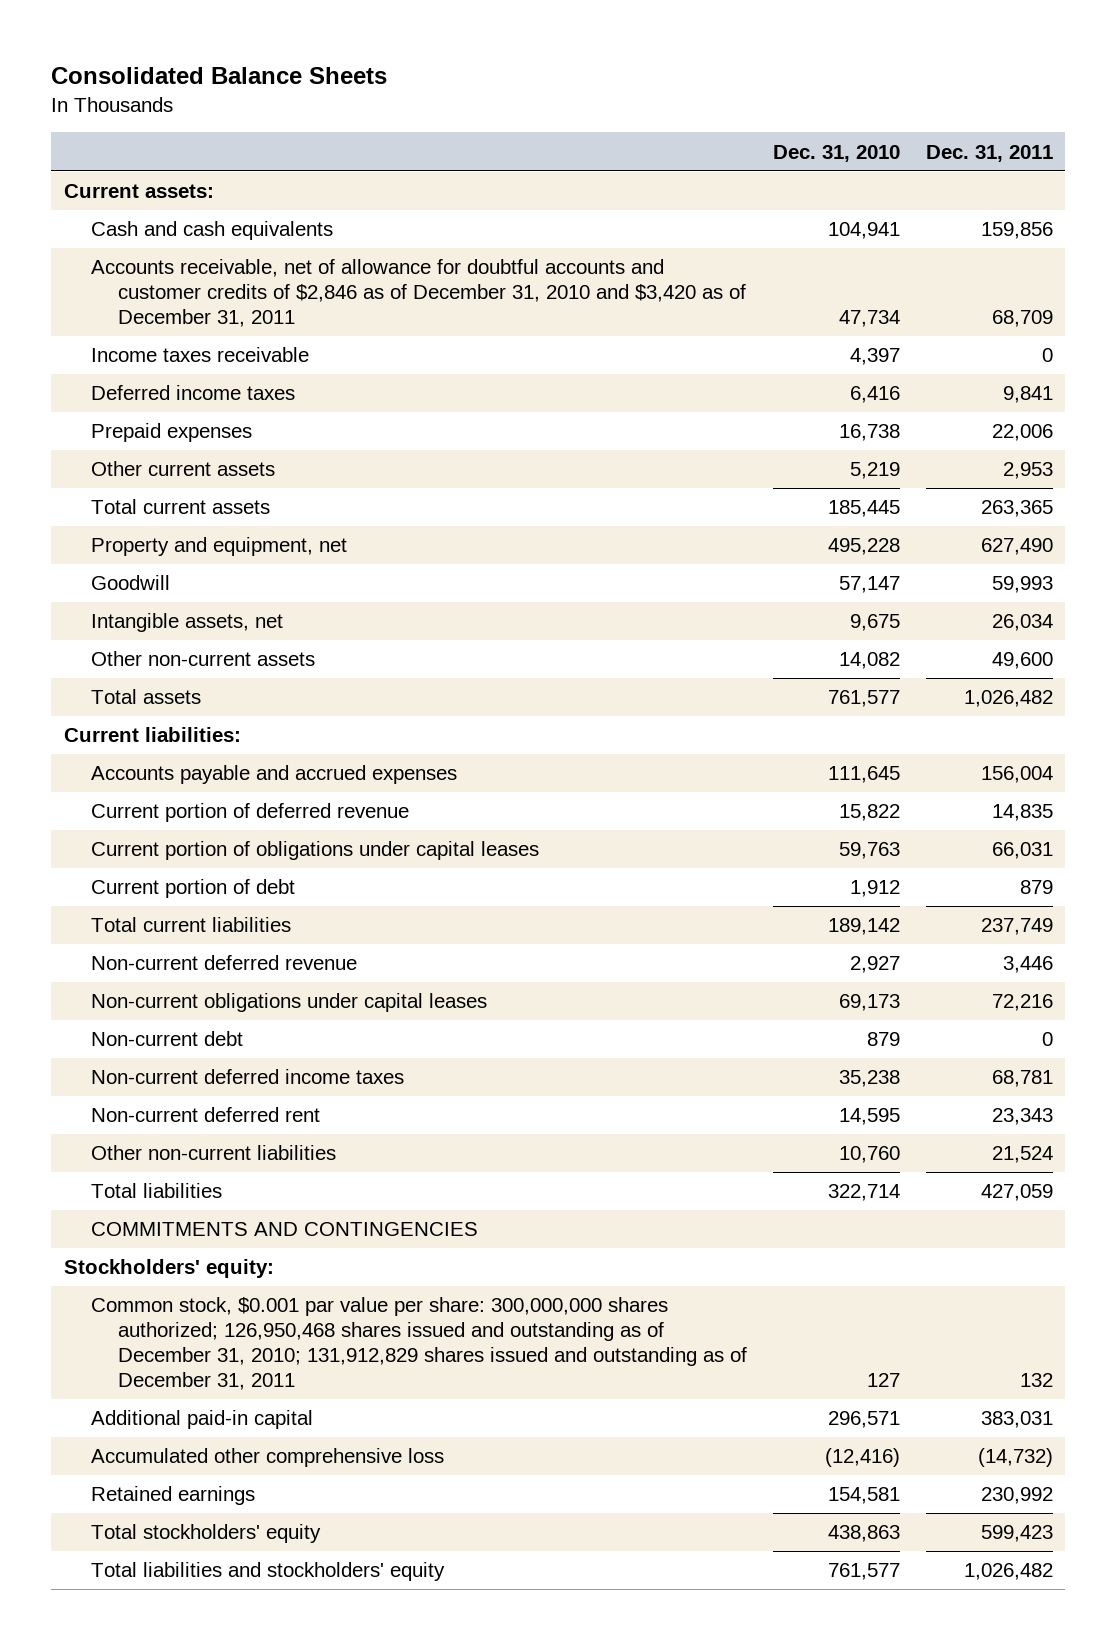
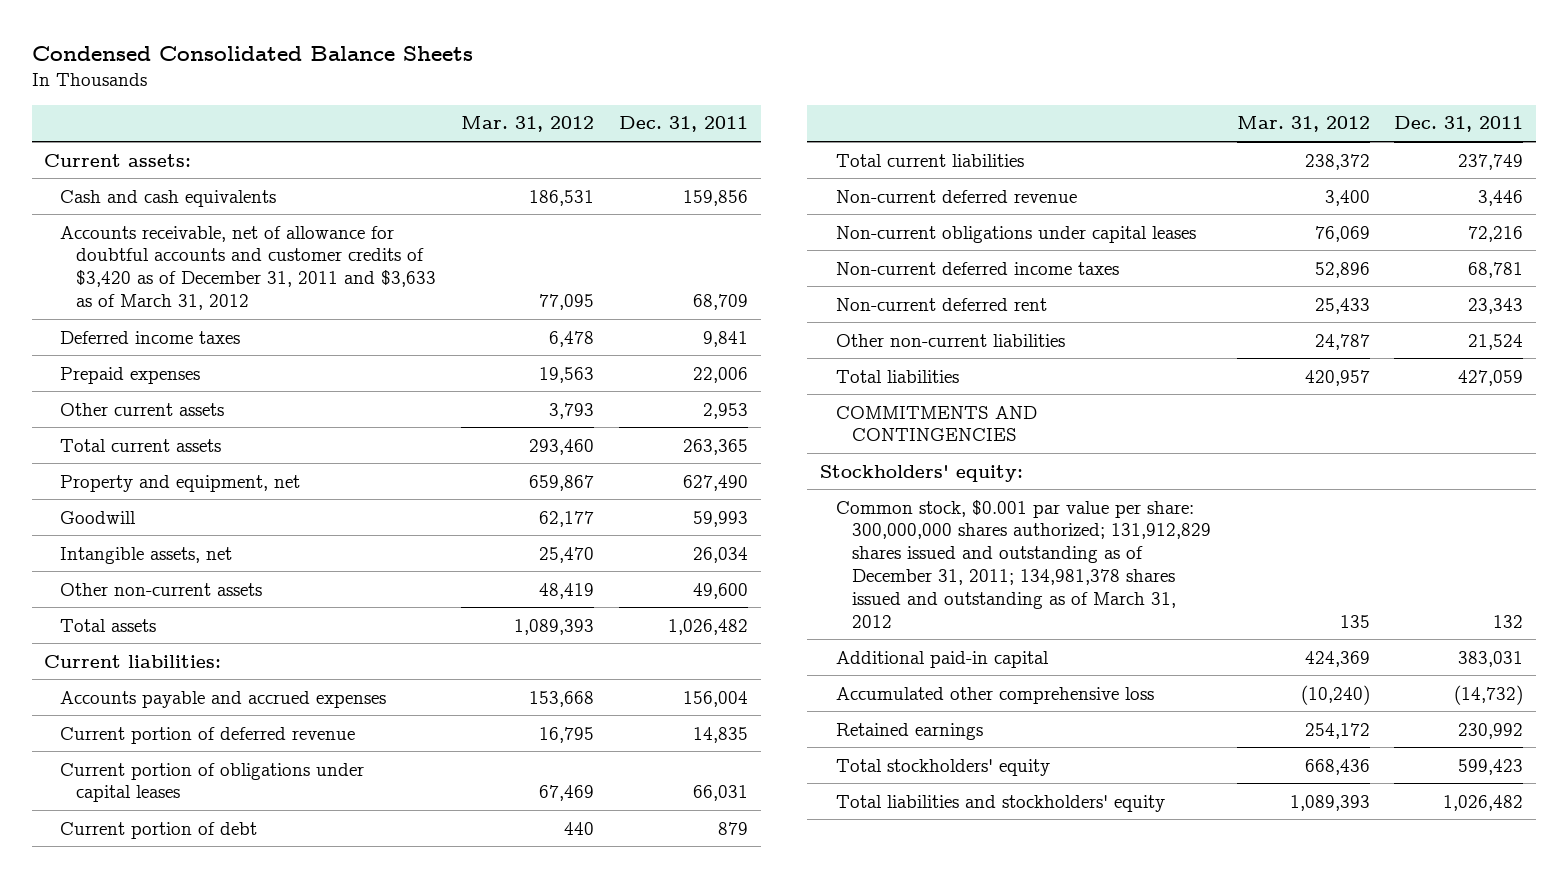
[51,66,388,84] Consolidated Balance Sheets -> [31,45,473,61] Condensed Consolidated Balance Sheets
[772,144,900,162] Dec. 31, 2010 -> none
none -> [461,116,595,133] Mar. 31, 2012
[91,347,310,363] Income taxes receivable -> none
[91,259,747,328] Accounts receivable, net of allowance for doubtful accounts and customer credits of $2,846 as of December 31, 2010 and $3,420 as of December 31, 2011 -> [60,225,437,311] Accounts receivable, net of allowance for doubtful accounts and customer credits of $3,420 as of December 31, 2011 and $3,633 as of March 31, 2012
[91,1031,244,1047] Non-current debt -> none
[91,1297,748,1391] Common stock, $0.001 par value per share: 300,000,000 shares authorized; 126,950,468 shares issued and outstanding as of December 31, 2010; 131,912,829 shares issued and outstanding as of December 31, 2011 -> [835,499,1211,628] Common stock, $0.001 par value per share: 300,000,000 shares authorized; 131,912,829 shares issued and outstanding as of December 31, 2011; 134,981,378 shares issued and outstanding as of March 31, 2012

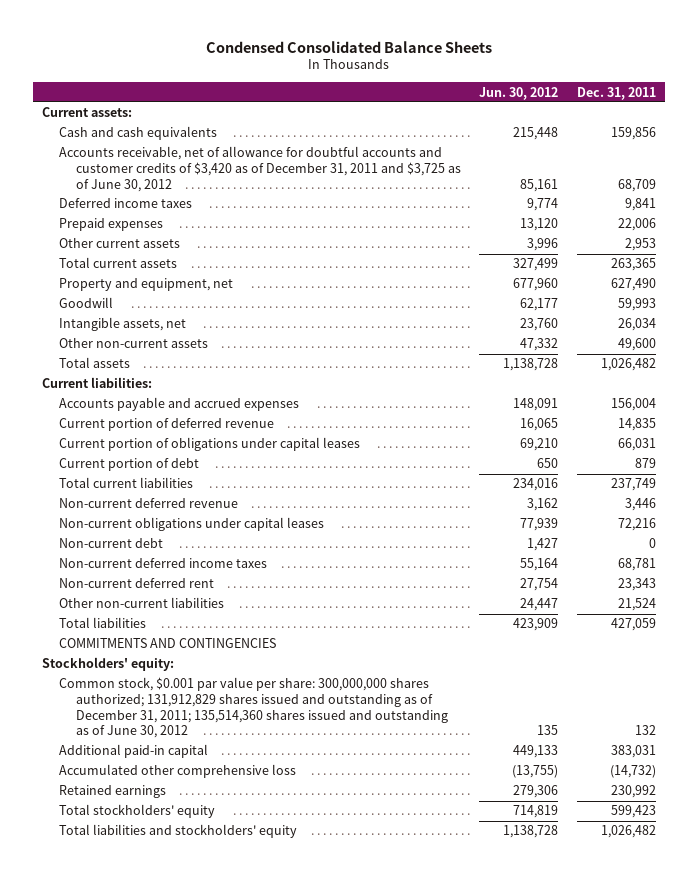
[461,116,595,133] Mar. 31, 2012 -> none
none -> [479,86,559,100] Jun. 30, 2012
[60,225,437,311] Accounts receivable, net of allowance for doubtful accounts and customer credits of $3,420 as of December 31, 2011 and $3,633 as of March 31, 2012 -> [59,146,462,192] Accounts receivable, net of allowance for doubtful accounts and customer credits of $3,420 as of December 31, 2011 and $3,725 as of June 30, 2012
none -> [59,538,164,549] Non-current debt
[835,499,1211,628] Common stock, $0.001 par value per share: 300,000,000 shares authorized; 131,912,829 shares issued and outstanding as of December 31, 2011; 134,981,378 shares issued and outstanding as of March 31, 2012 -> [59,677,449,739] Common stock, $0.001 par value per share: 300,000,000 shares authorized; 131,912,829 shares issued and outstanding as of December 31, 2011; 135,514,360 shares issued and outstanding as of June 30, 2012

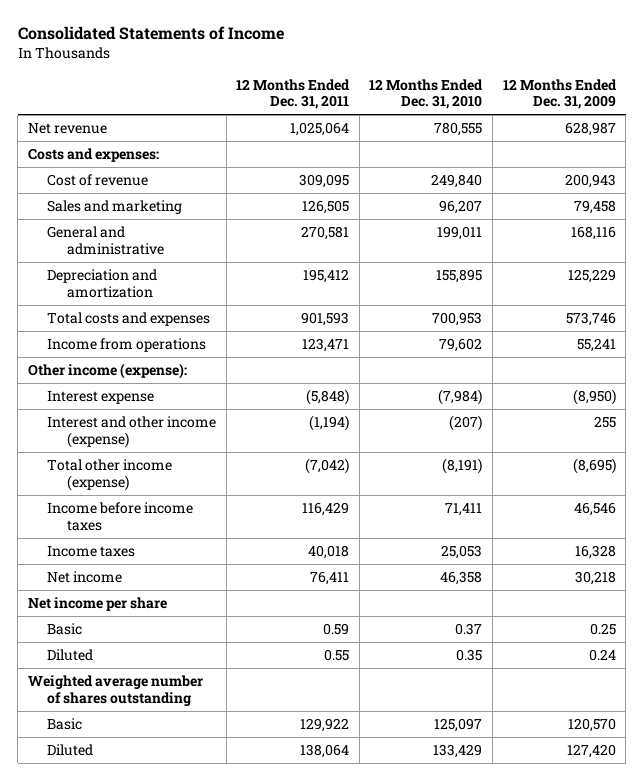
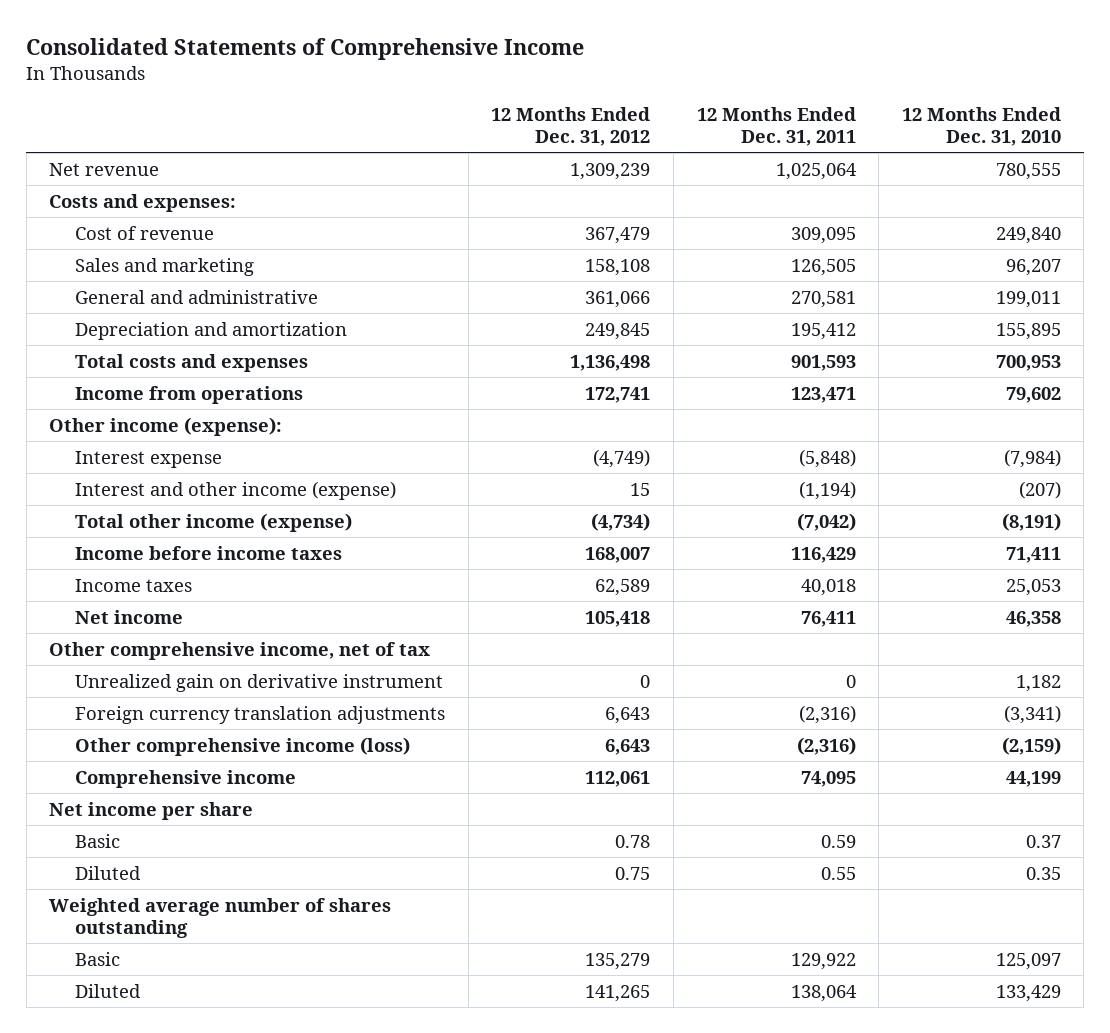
[17,26,284,41] Consolidated Statements of Income -> [26,37,585,60] Consolidated Statements of Comprehensive Income
[502,78,617,110] 12 Months Ended Dec. 31, 2009 -> none
none -> [491,106,651,146] 12 Months Ended Dec. 31, 2012
none -> [49,641,431,660] Other comprehensive income, net of tax
none -> [75,673,444,692] Unrealized gain on derivative instrument
none -> [75,705,446,724] Foreign currency translation adjustments
none -> [75,736,411,756] Other comprehensive income (loss)
none -> [75,769,297,788] Comprehensive income

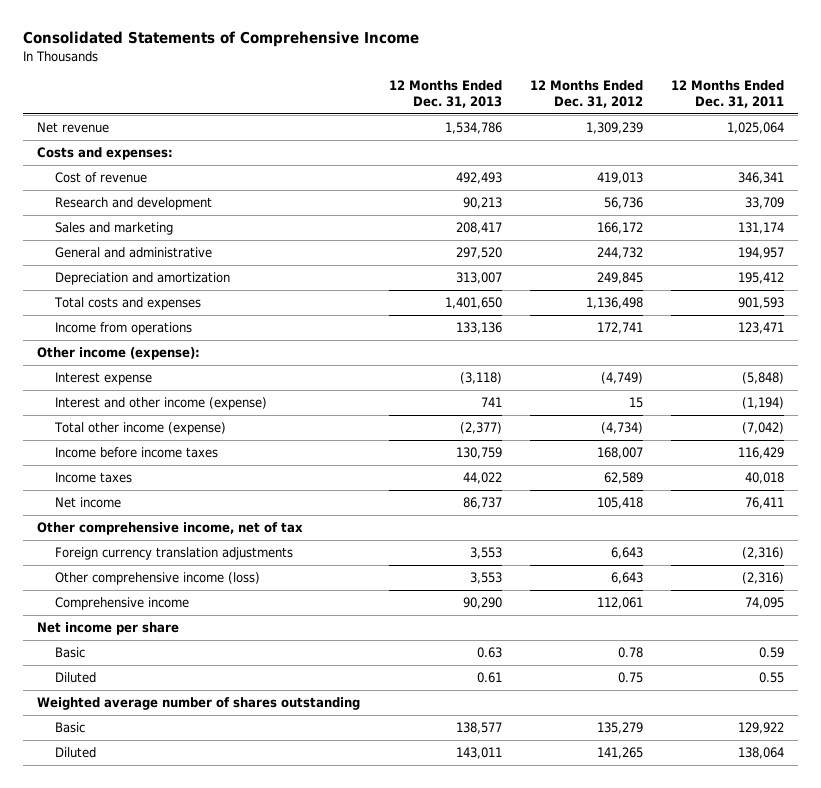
[901,106,1061,146] 12 Months Ended Dec. 31, 2010 -> none
none -> [388,80,502,109] 12 Months Ended Dec. 31, 2013
[585,226,651,244] 367,479 -> [596,171,643,184] 419,013
[790,226,856,244] 309,095 -> [737,171,784,184] 346,341
none -> [54,196,212,210] Research and development
[585,258,651,276] 158,108 -> [596,221,643,234] 166,172
[790,258,856,276] 126,505 -> [737,221,784,234] 131,174
[585,290,651,308] 361,066 -> [596,246,643,259] 244,732
[790,290,856,308] 270,581 -> [737,246,784,259] 194,957
[75,673,444,692] Unrealized gain on derivative instrument -> none

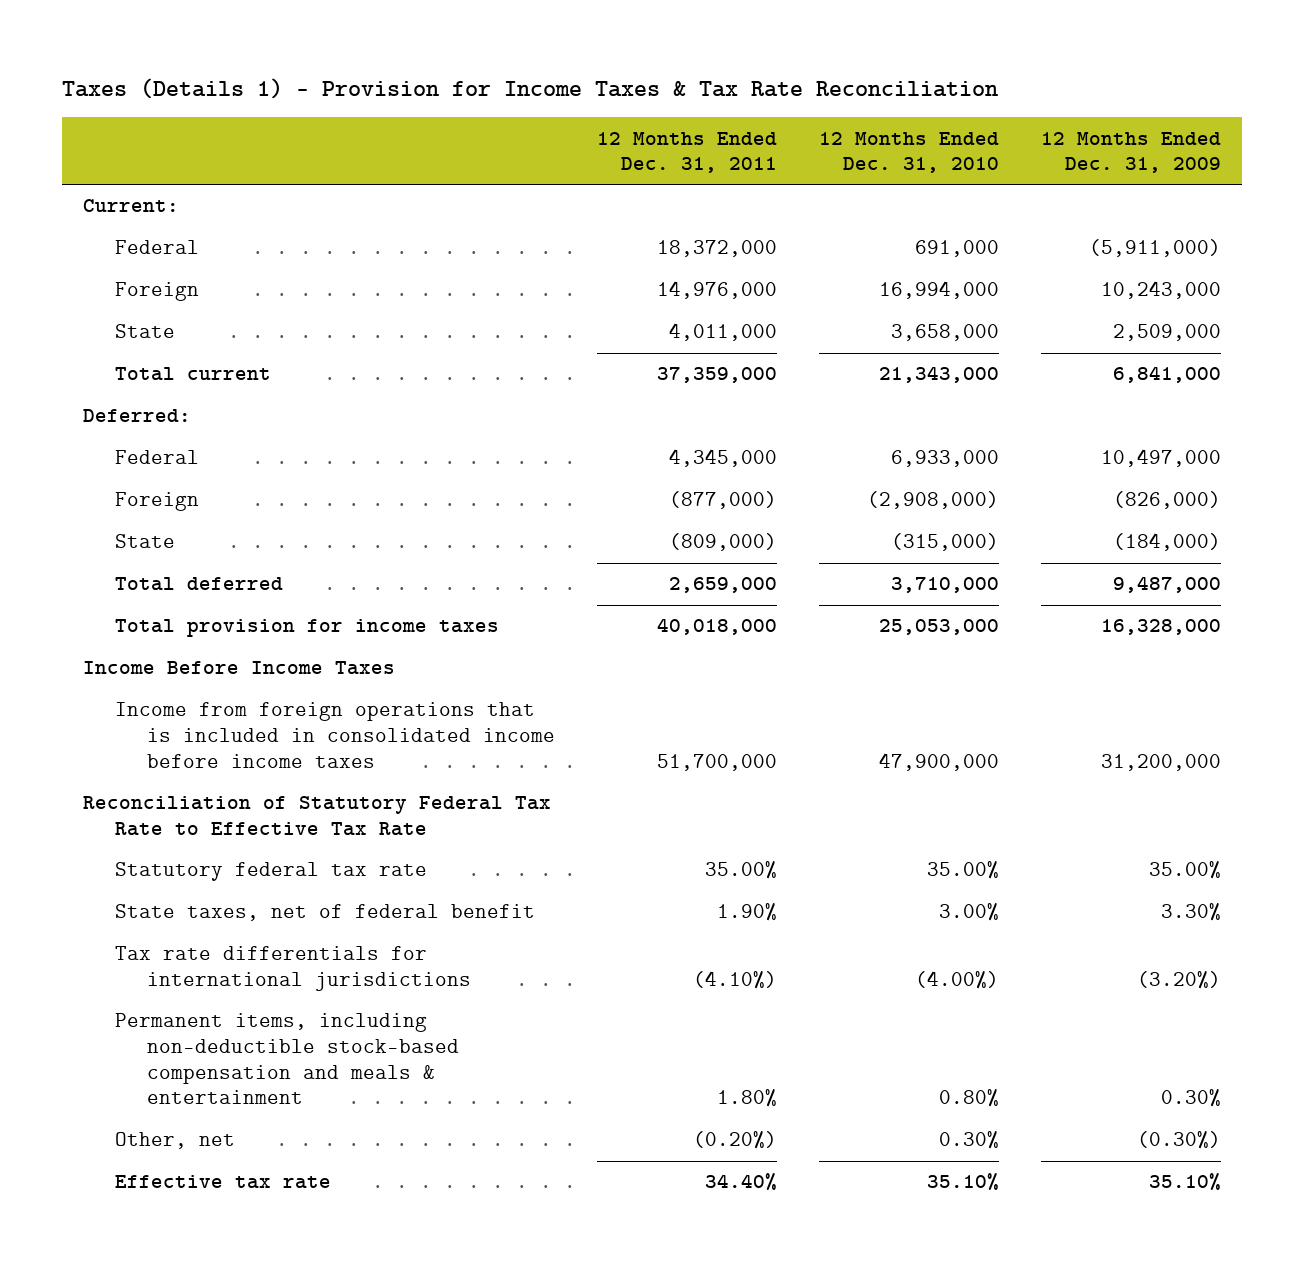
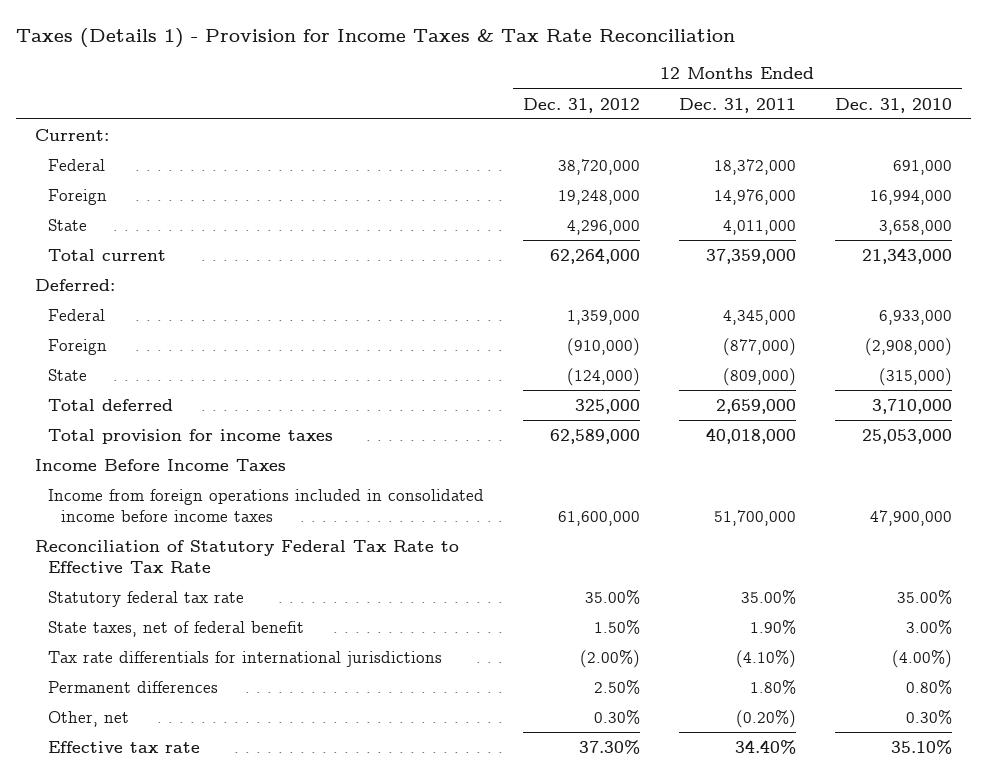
[1041,131,1222,174] 12 Months Ended Dec. 31, 2009 -> none
none -> [522,97,640,113] Dec. 31, 2012
[115,702,556,768] Income from foreign operations that is included in consolidated income before income taxes -> [47,488,484,522] Income from foreign operations included in consolidated income before income taxes
[115,1013,460,1105] Permanent items, including non-deductible stock-based compensation and meals & entertainment -> [47,680,218,693] Permanent differences

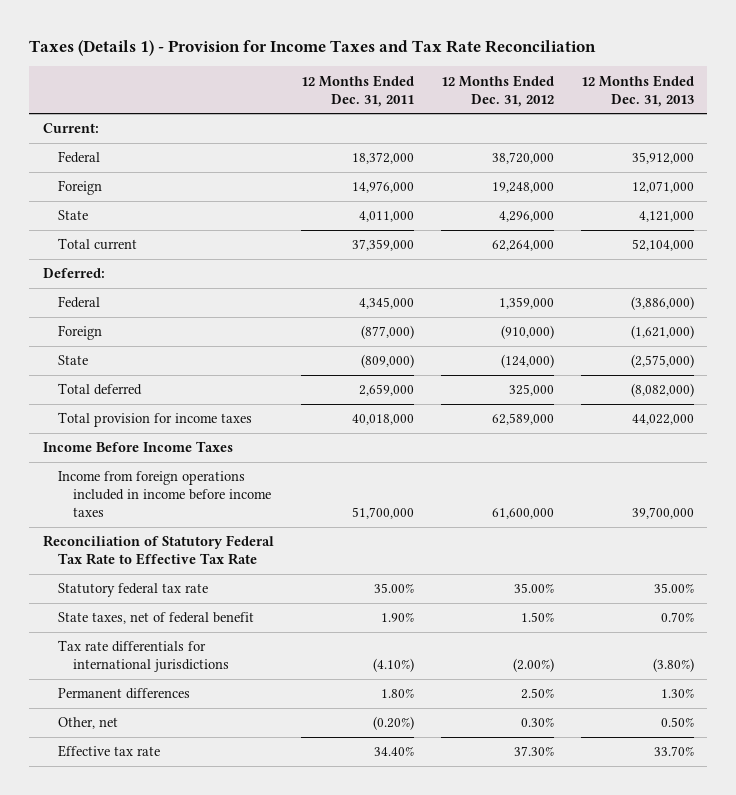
[15,27,735,48] Taxes (Details 1) - Provision for Income Taxes & Tax Rate Reconciliation -> [29,39,597,56] Taxes (Details 1) - Provision for Income Taxes and Tax Rate Reconciliation
[834,97,952,113] Dec. 31, 2010 -> none
none -> [580,74,694,107] 12 Months Ended Dec. 31, 2013
[47,488,484,522] Income from foreign operations included in consolidated income before income taxes -> [57,471,271,518] Income from foreign operations included in income before income taxes

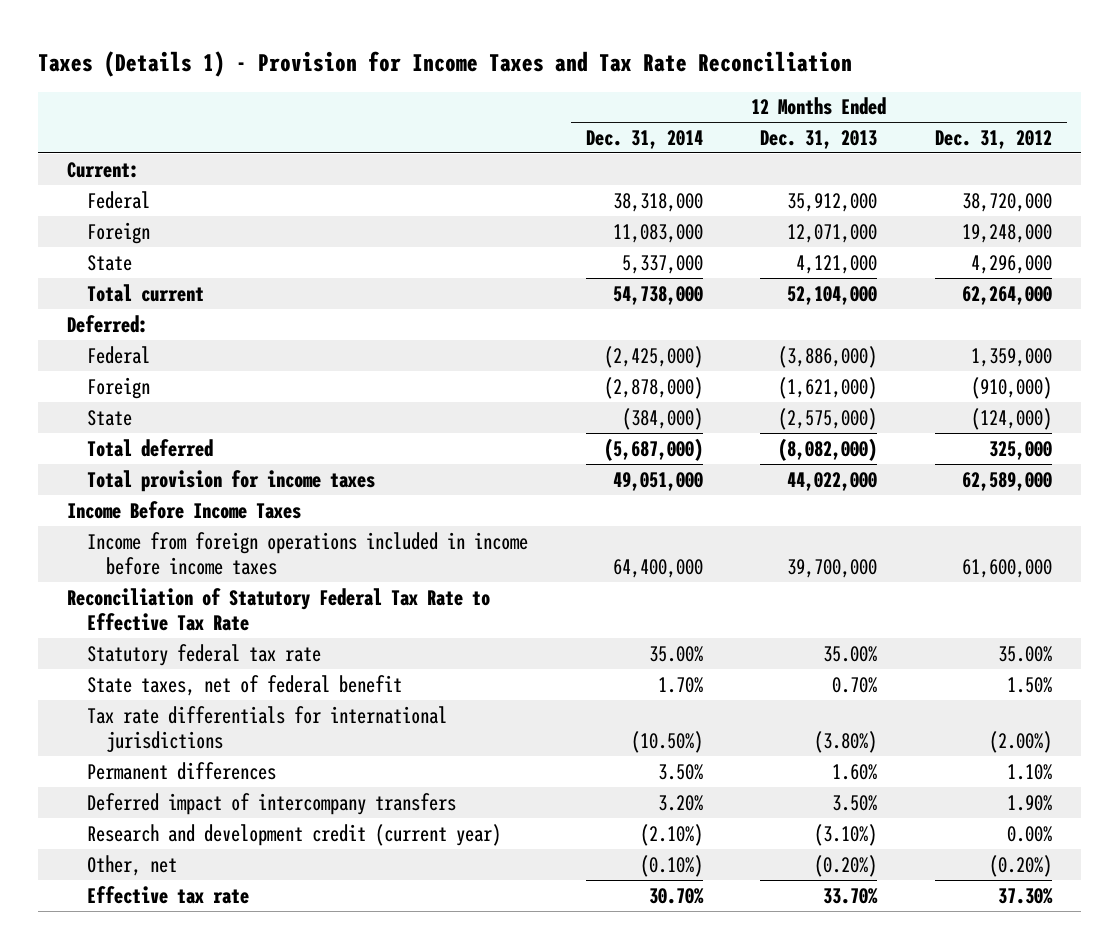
[300,74,414,107] 12 Months Ended Dec. 31, 2011 -> none
none -> [585,129,703,149] Dec. 31, 2014
[520,688,554,700] 2.50% -> [1007,763,1053,780] 1.10%
[660,688,694,699] 1.30% -> [832,763,878,780] 1.60%
none -> [86,792,456,815] Deferred impact of intercompany transfers
none -> [86,823,501,846] Research and development credit (current year)
[520,717,554,728] 0.30% -> [989,854,1053,877] (0.20%)
[660,717,694,728] 0.50% -> [814,854,878,877] (0.20%)

